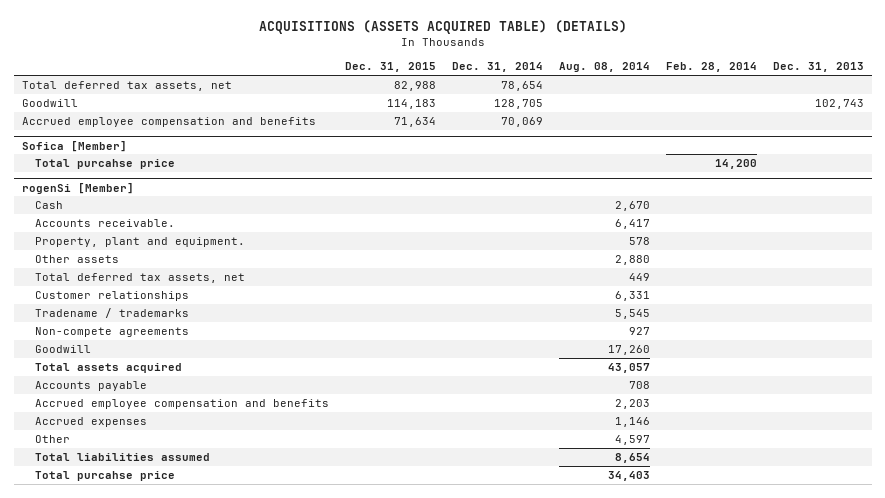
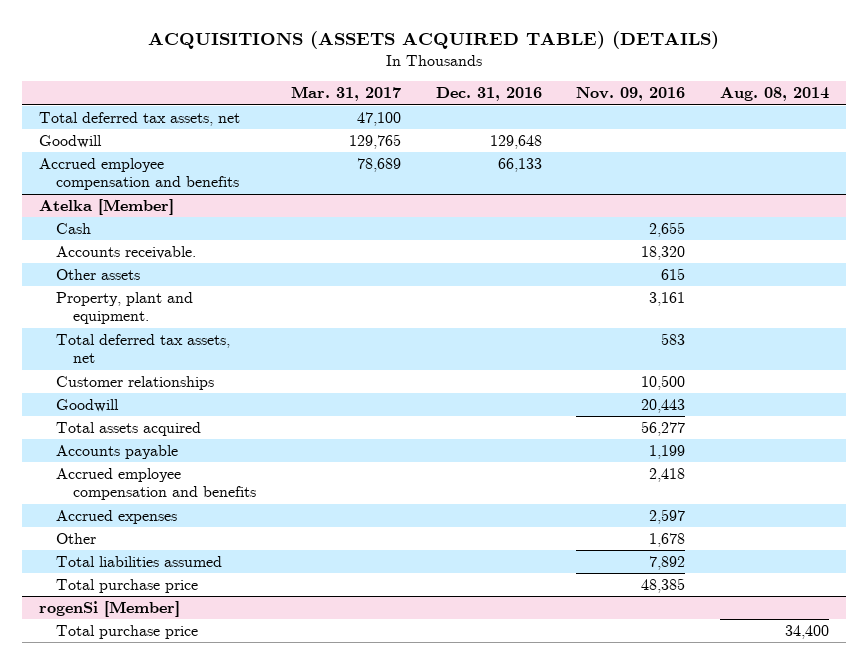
[345,62,437,73] Dec. 31, 2015 -> none
[452,62,544,73] Dec. 31, 2014 -> none
[665,62,757,73] Feb. 28, 2014 -> none
[772,62,864,73] Dec. 31, 2013 -> none
none -> [290,86,401,102] Mar. 31, 2017
none -> [435,87,542,102] Dec. 31, 2016
none -> [576,87,686,102] Nov. 09, 2016
[21,140,127,152] Sofica [Member] -> none
[35,158,176,169] Total purcahse price -> none
none -> [39,198,175,215] Atelka [Member]
none -> [56,222,92,234] Cash
none -> [56,245,197,259] Accounts receivable.
none -> [56,268,141,280] Other assets
none -> [56,291,194,325] Property, plant and equipment.
none -> [56,333,231,364] Total deferred tax assets, net
none -> [56,375,215,390] Customer relationships
none -> [56,398,120,412] Goodwill
none -> [56,421,202,436] Total assets acquired
none -> [56,444,179,459] Accounts payable
none -> [56,467,256,501] Accrued employee compensation and benefits
none -> [56,509,178,524] Accrued expenses
none -> [56,532,97,544] Other
none -> [56,555,223,567] Total liabilities assumed
none -> [56,578,199,593] Total purchase price
[35,200,64,209] Cash -> none
[35,218,176,227] Accounts receivable. -> none
[35,236,246,247] Property, plant and equipment. -> none
[35,254,120,263] Other assets -> none
[35,272,246,283] Total deferred tax assets, net -> none
[35,290,190,301] Customer relationships -> none
[35,307,190,318] Tradename / trademarks -> none
[35,326,190,337] Non-compete agreements -> none
[35,344,92,353] Goodwill -> none
[35,362,183,373] Total assets acquired -> none
[35,380,148,391] Accounts payable -> none
[35,398,330,409] Accrued employee compensation and benefits -> none
[35,416,148,427] Accrued expenses -> none
[35,434,71,443] Other -> none
[35,452,211,461] Total liabilities assumed -> none
[35,470,176,481] Total purcahse price -> [56,624,199,639] Total purchase price
[607,470,650,481] 34,403 -> [785,624,830,639] 34,400

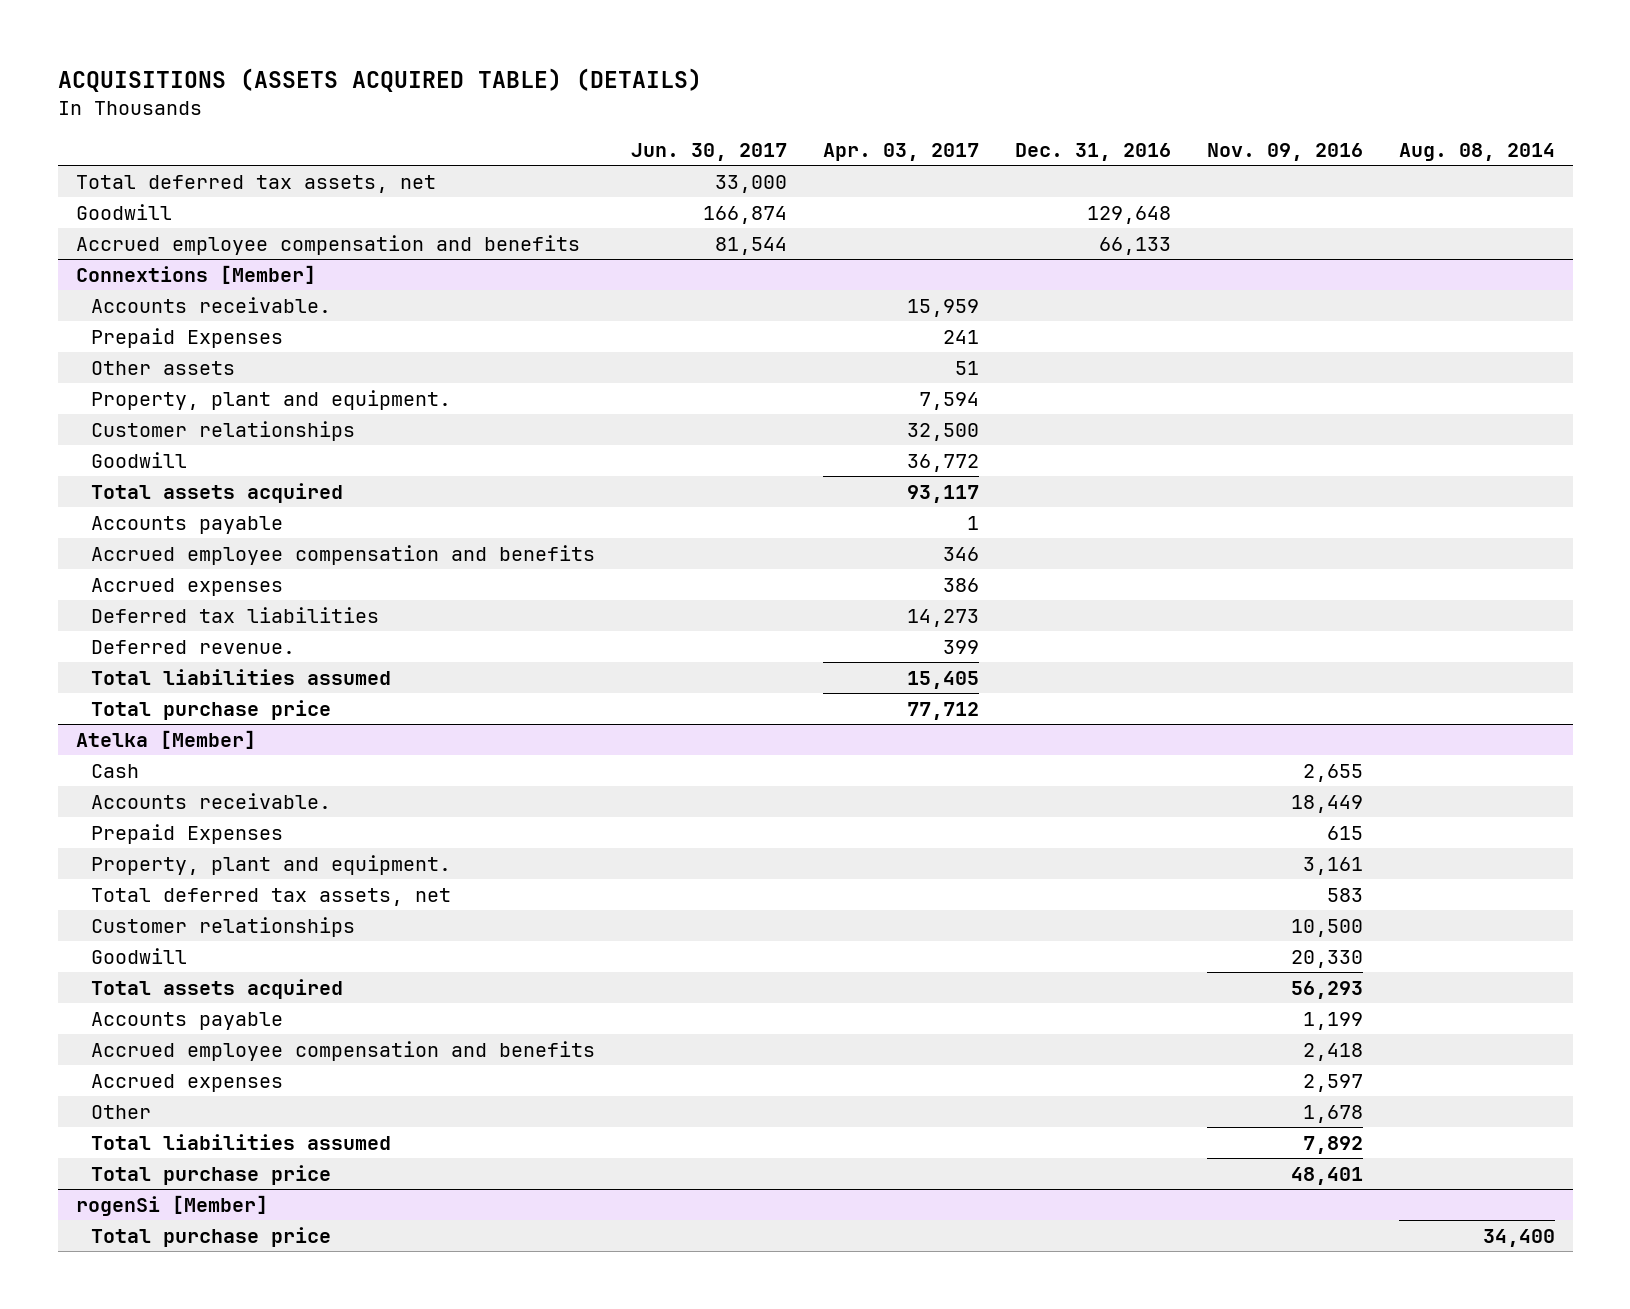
[290,86,401,102] Mar. 31, 2017 -> none
none -> [630,142,787,161] Jun. 30, 2017
none -> [822,142,979,161] Apr. 03, 2017
none -> [75,264,316,284] Connextions [Member]
none -> [90,296,331,313] Accounts receivable.
none -> [90,327,283,348] Prepaid Expenses
none -> [90,360,235,375] Other assets
none -> [90,389,451,410] Property, plant and equipment.
none -> [90,420,355,441] Customer relationships
none -> [90,451,187,468] Goodwill
none -> [90,482,343,503] Total assets acquired
none -> [90,515,283,534] Accounts payable
none -> [90,544,595,565] Accrued employee compensation and benefits
none -> [90,577,283,596] Accrued expenses
none -> [90,606,379,623] Deferred tax liabilities
none -> [90,639,295,654] Deferred revenue.
none -> [90,668,391,685] Total liabilities assumed
none -> [90,699,331,720] Total purchase price
[641,245,686,260] 18,320 -> [1290,794,1363,813] 18,449
[56,268,141,280] Other assets -> [90,823,283,844] Prepaid Expenses
[641,398,686,413] 20,443 -> [1290,949,1363,968] 20,330
[641,420,686,436] 56,277 -> [1290,980,1363,999] 56,293
[641,577,686,593] 48,385 -> [1290,1166,1363,1185] 48,401

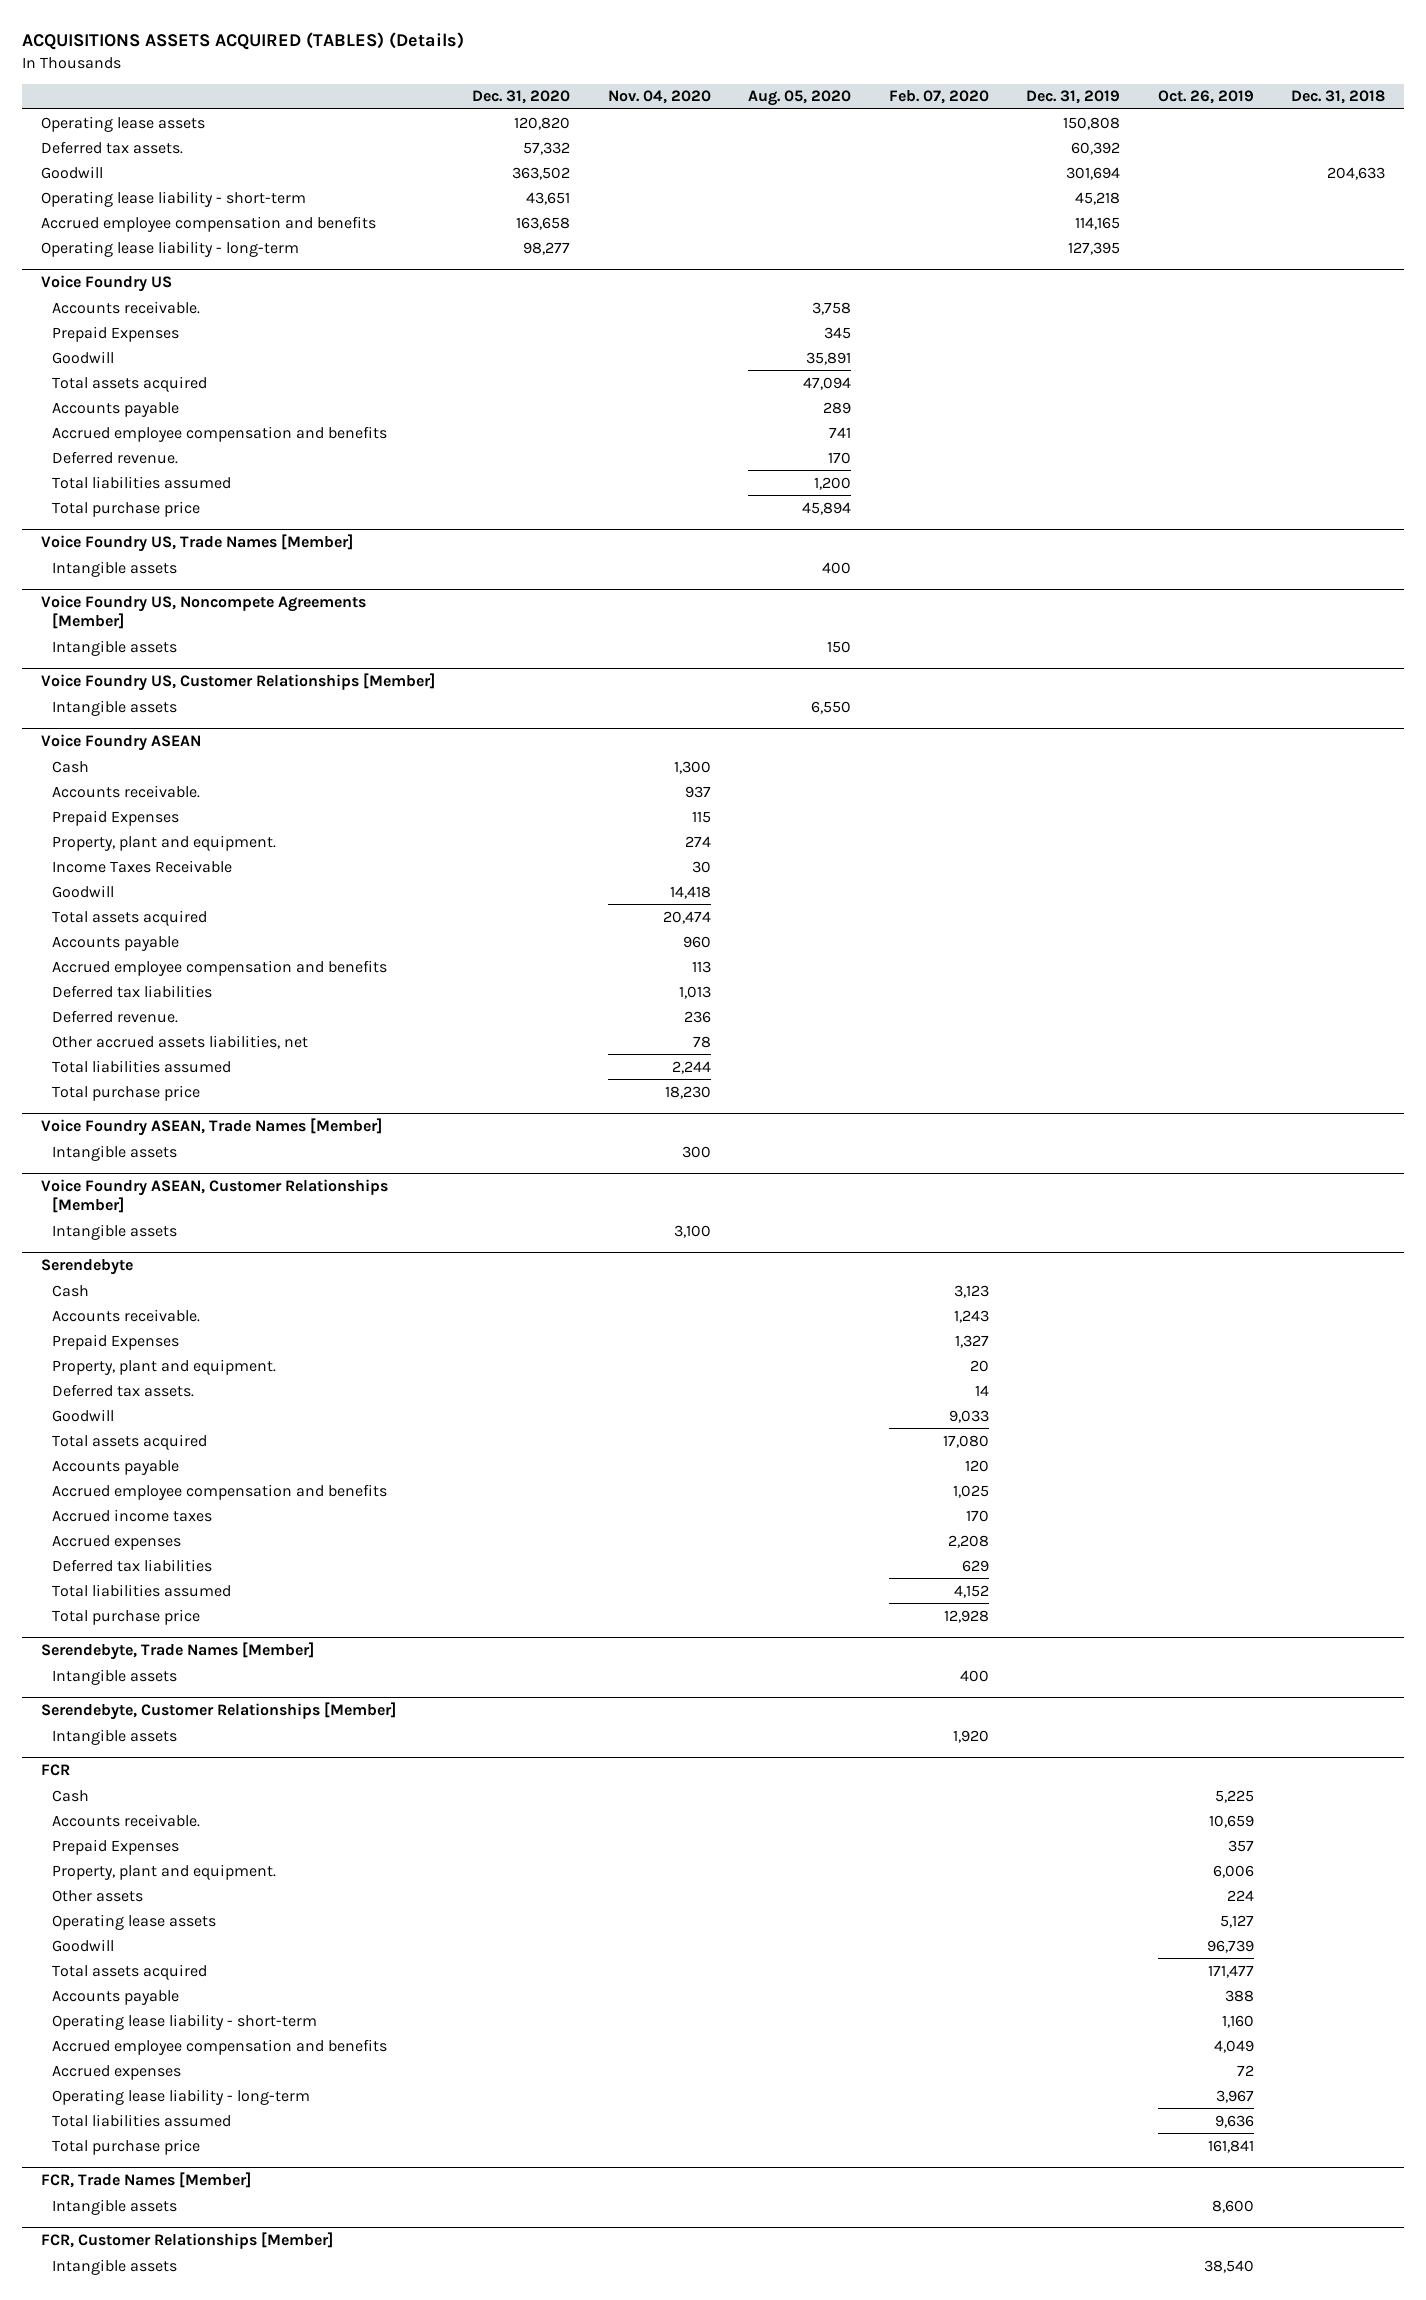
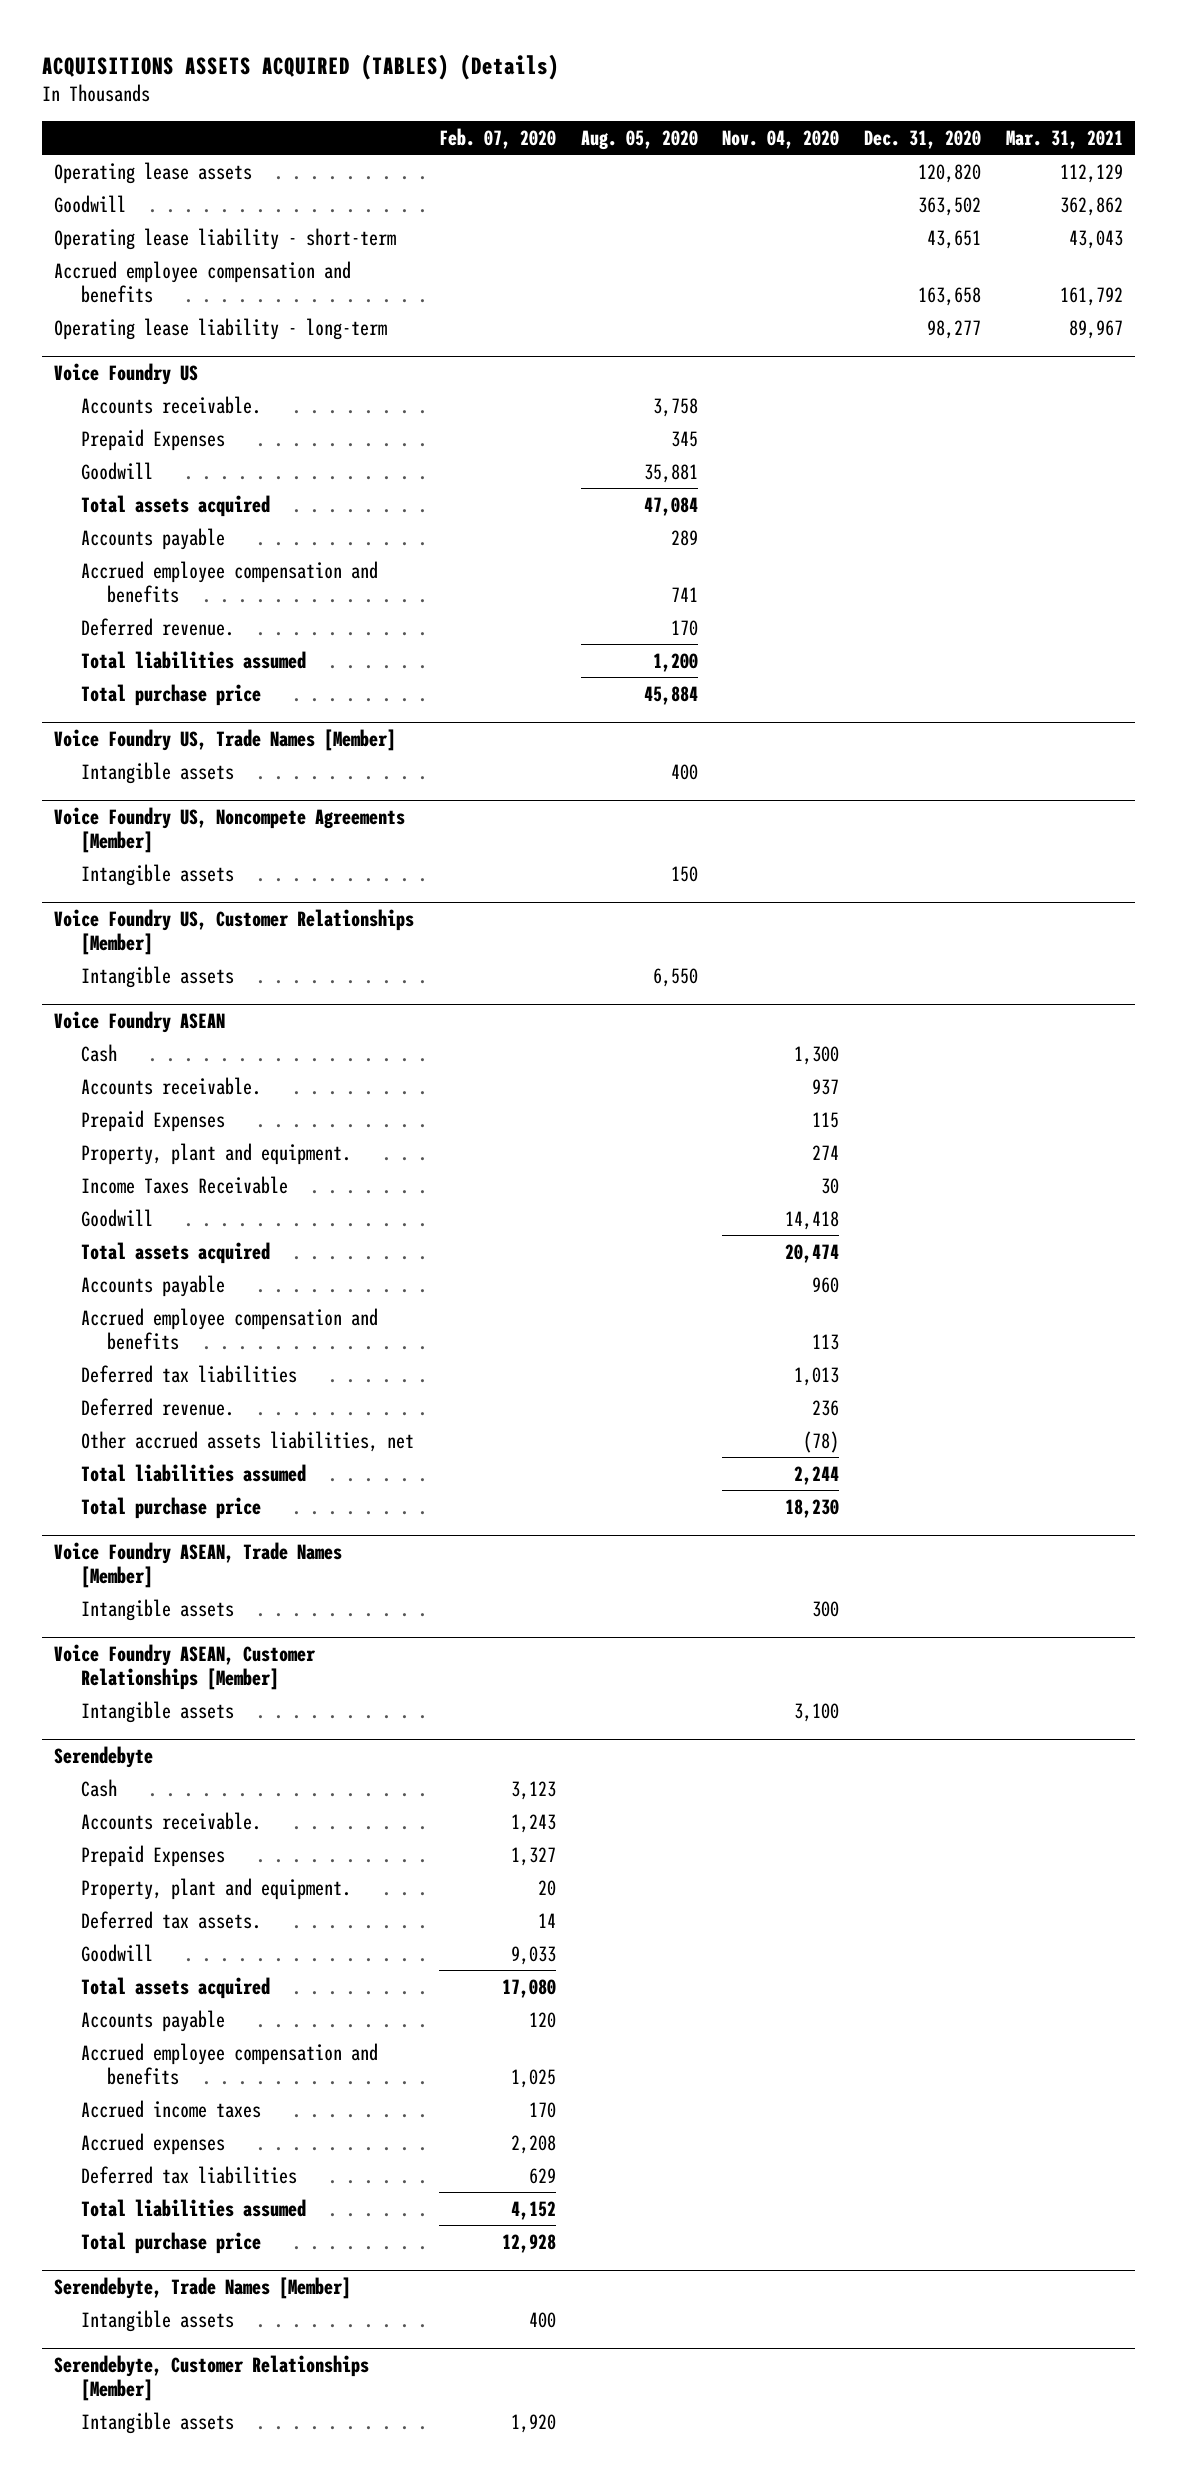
[1026,90,1121,105] Dec. 31, 2019 -> none
[1157,90,1254,105] Oct. 26, 2019 -> none
[1291,90,1386,105] Dec. 31, 2018 -> none
none -> [1005,129,1123,149] Mar. 31, 2021
[40,140,183,154] Deferred tax assets. -> none
[806,351,852,365] 35,891 -> [643,463,698,483] 35,881
[803,376,852,390] 47,094 -> [643,496,698,516] 47,084
[802,501,852,515] 45,894 -> [643,685,698,705] 45,884
[692,1035,711,1048] 78 -> [803,1430,840,1453] (78)
[40,1764,70,1777] FCR -> none
[51,1789,89,1802] Cash -> none
[51,1813,200,1827] Accounts receivable. -> none
[51,1838,179,1855] Prepaid Expenses -> none
[51,1863,276,1880] Property, plant and equipment. -> none
[51,1889,143,1902] Other assets -> none
[51,1913,216,1930] Operating lease assets -> none
[51,1938,114,1952] Goodwill -> none
[51,1963,207,1980] Total assets acquired -> none
[51,1989,179,2005] Accounts payable -> none
[51,2013,317,2030] Operating lease liability - short-term -> none
[51,2038,387,2055] Accrued employee compensation and benefits -> none
[51,2064,181,2080] Accrued expenses -> none
[51,2088,310,2105] Operating lease liability - long-term -> none
[51,2113,231,2127] Total liabilities assumed -> none
[51,2138,200,2155] Total purchase price -> none
[40,2172,251,2189] FCR, Trade Names [Member] -> none
[51,2198,177,2215] Intangible assets -> none
[40,2232,333,2250] FCR, Customer Relationships [Member] -> none
[51,2258,177,2275] Intangible assets -> none

